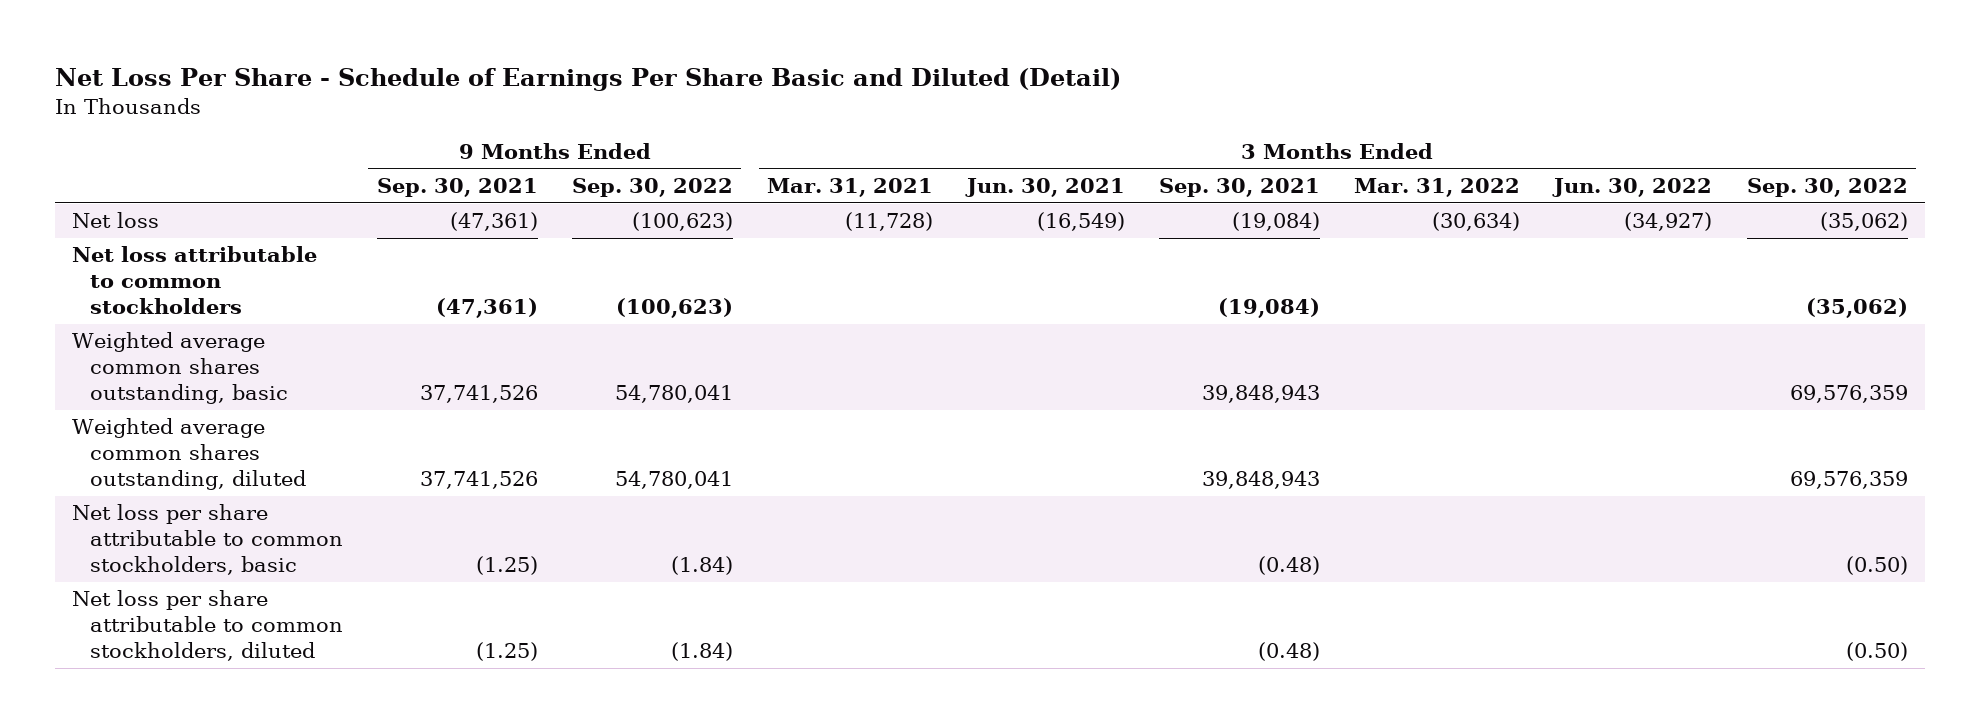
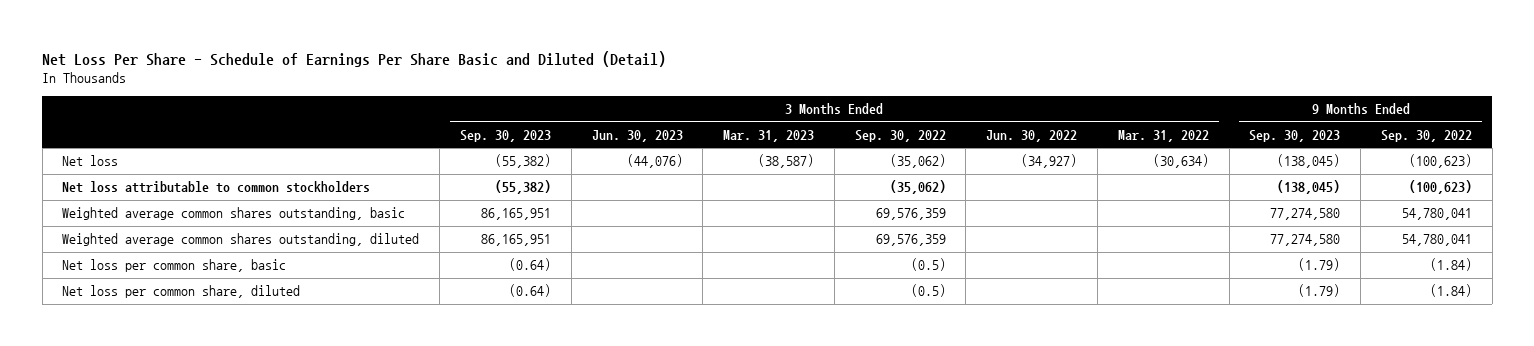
[376,178,538,198] Sep. 30, 2021 -> none
[767,178,934,198] Mar. 31, 2021 -> none
[965,178,1126,198] Jun. 30, 2021 -> none
[1159,178,1321,198] Sep. 30, 2021 -> none
none -> [459,129,551,142] Sep. 30, 2023
none -> [591,129,683,142] Jun. 30, 2023
none -> [723,129,815,142] Mar. 31, 2023
none -> [1249,129,1341,142] Sep. 30, 2023
[71,504,343,576] Net loss per share attributable to common stockholders, basic -> [62,259,287,273] Net loss per common share, basic
[1845,556,1908,576] (0.50) -> [910,258,946,272] (0.5)
[71,590,343,662] Net loss per share attributable to common stockholders, diluted -> [62,285,301,299] Net loss per common share, diluted
[1845,642,1908,662] (0.50) -> [910,284,946,298] (0.5)

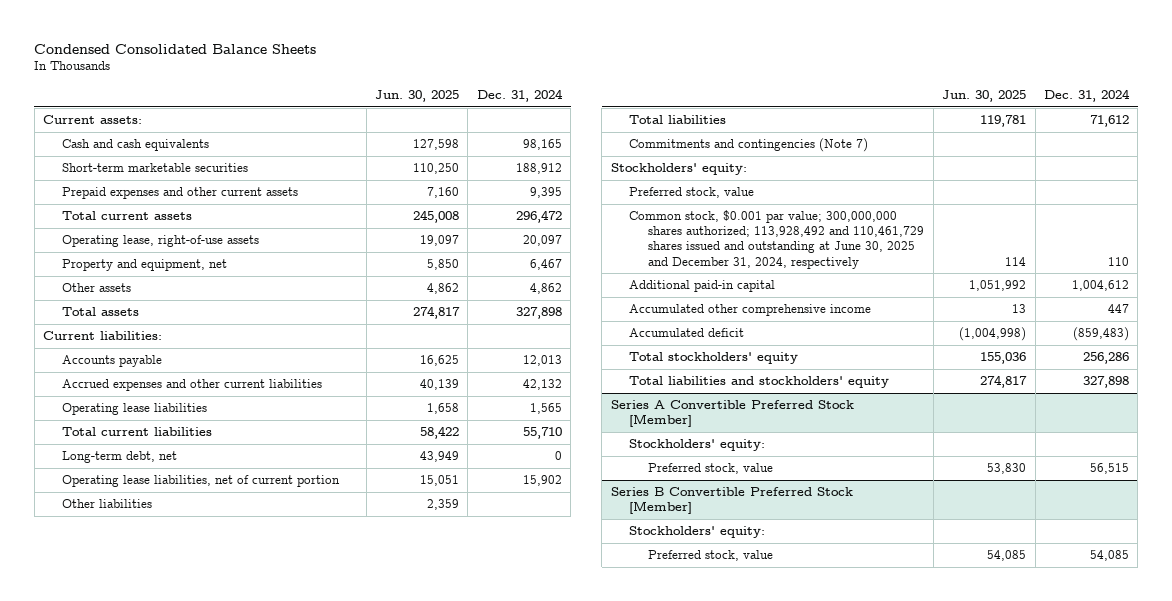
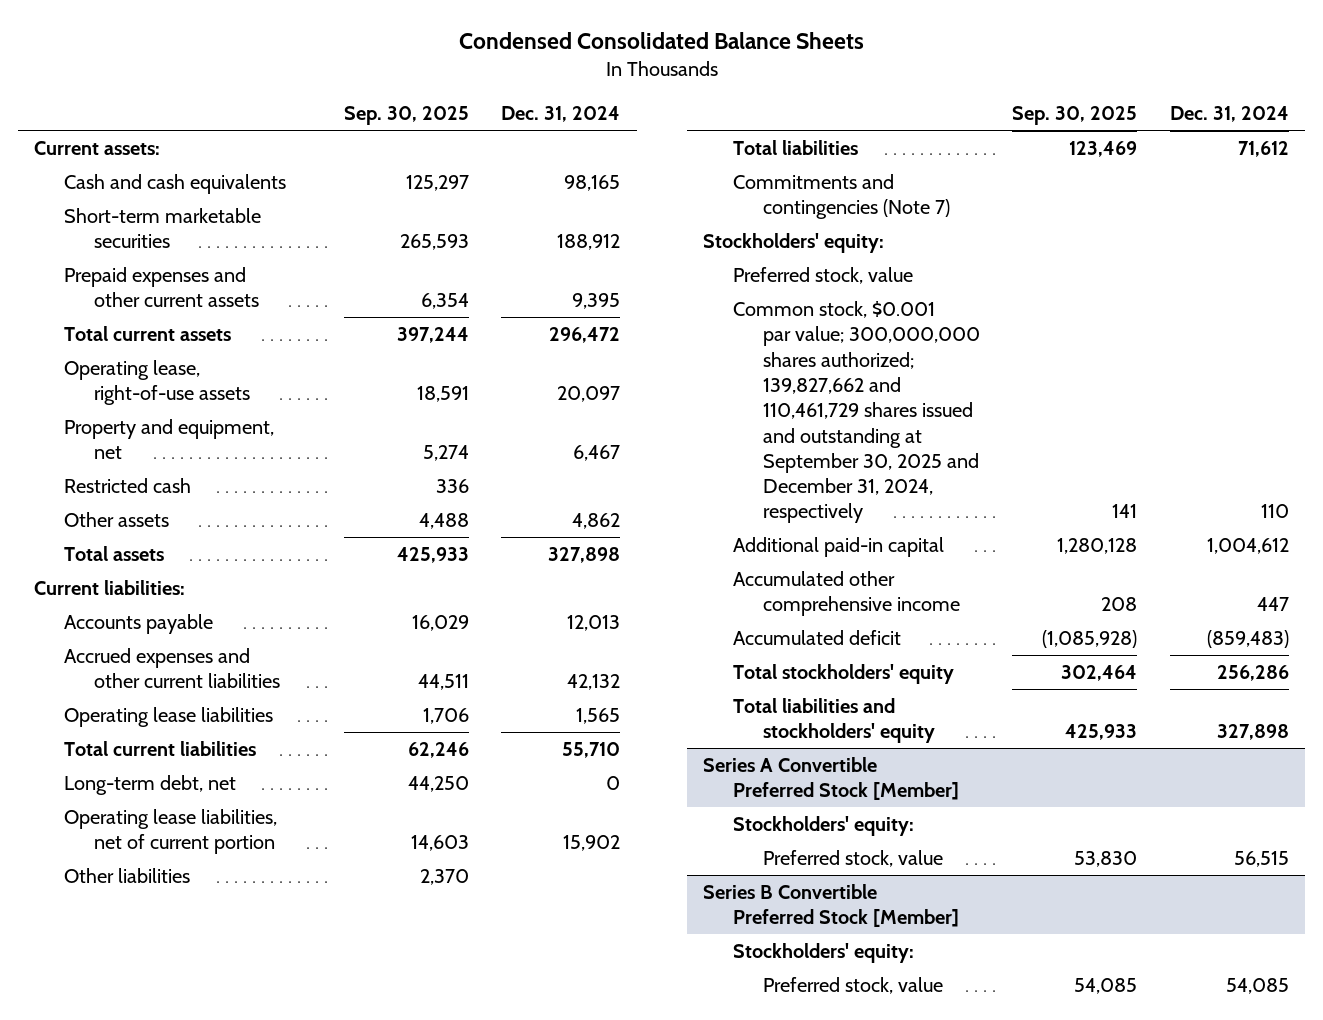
[375,90,460,103] Jun. 30, 2025 -> none
none -> [343,106,469,126] Sep. 30, 2025
none -> [64,477,192,493] Restricted cash
[629,210,925,269] Common stock, $0.001 par value; 300,000,000 shares authorized; 113,928,492 and 110,461,729 shares issued and outstanding at June 30, 2025 and December 31, 2024, respectively -> [732,300,980,524] Common stock, $0.001 par value; 300,000,000 shares authorized; 139,827,662 and 110,461,729 shares issued and outstanding at September 30, 2025 and December 31, 2024, respectively

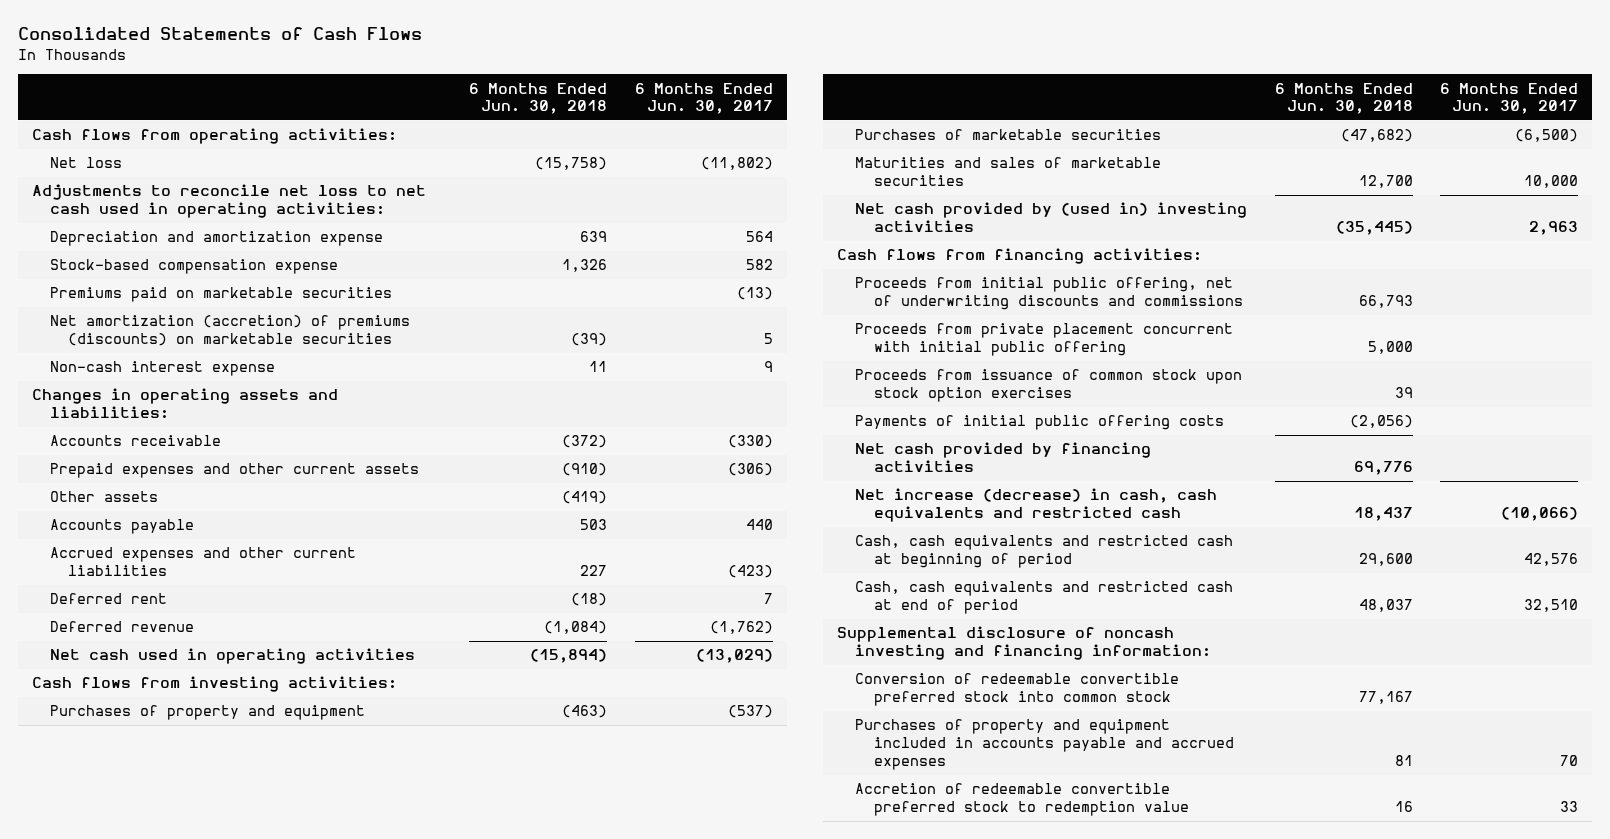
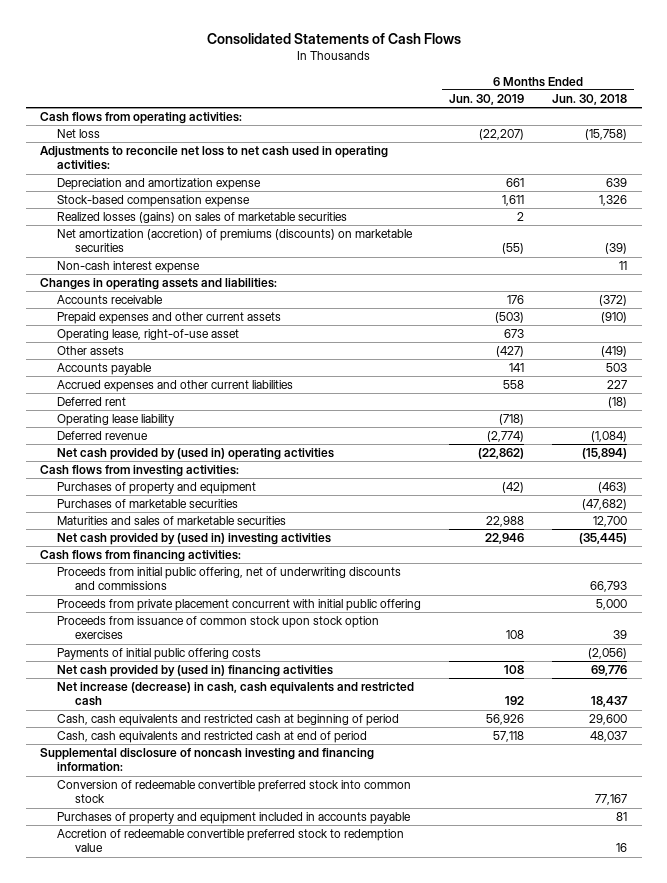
[635,82,774,115] 6 Months Ended Jun. 30, 2017 -> none
none -> [449,94,525,106] Jun. 30, 2019
[49,287,392,303] Premiums paid on marketable securities -> none
none -> [57,212,348,224] Realized losses (gains) on sales of marketable securities
none -> [57,329,240,342] Operating lease, right-of-use asset
none -> [57,414,175,427] Operating lease liability
[49,648,415,665] Net cash used in operating activities -> [57,448,335,461] Net cash provided by (used in) operating activities
[855,442,1152,473] Net cash provided by financing activities -> [57,665,334,678] Net cash provided by (used in) financing activities
[855,719,1234,771] Purchases of property and equipment included in accounts payable and accrued expenses -> [57,812,412,825] Purchases of property and equipment included in accounts payable

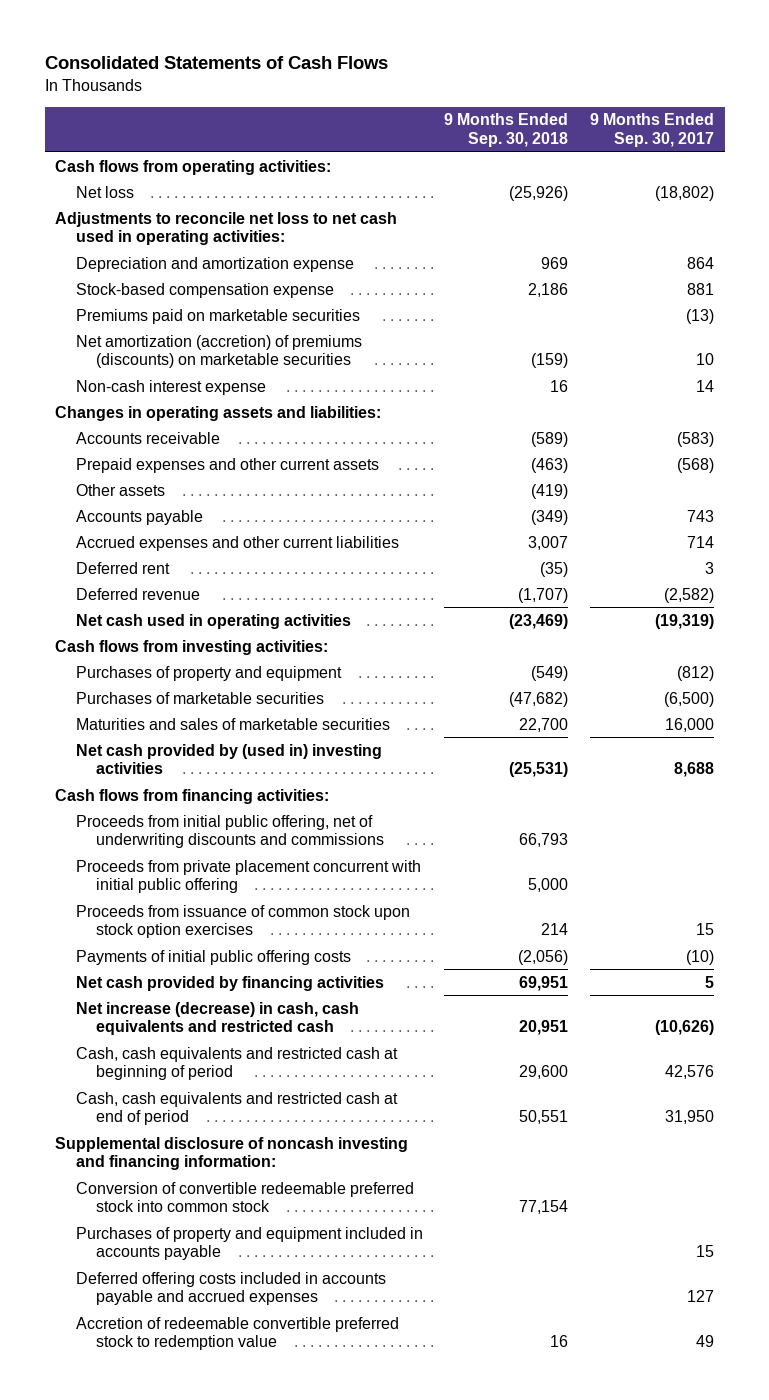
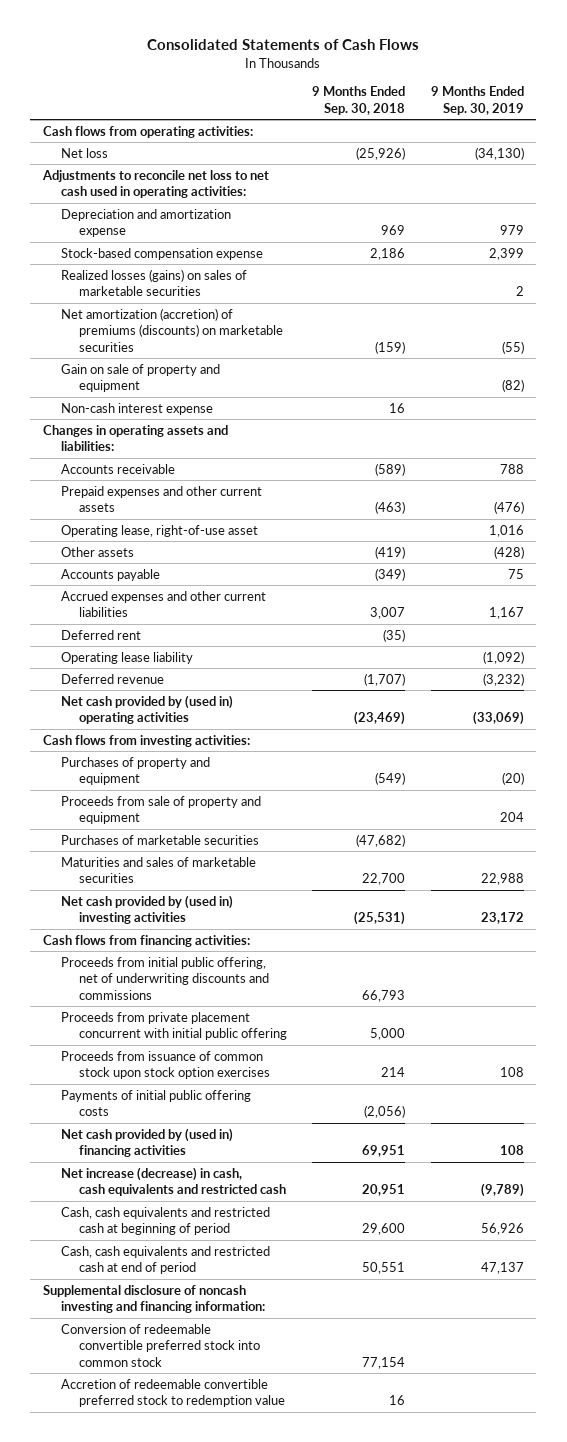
[589,113,714,147] 9 Months Ended Sep. 30, 2017 -> none
none -> [430,86,524,115] 9 Months Ended Sep. 30, 2019
[75,308,360,324] Premiums paid on marketable securities -> none
none -> [60,268,247,297] Realized losses (gains) on sales of marketable securities
none -> [60,363,220,393] Gain on sale of property and equipment
none -> [60,524,258,537] Operating lease, right-of-use asset
none -> [60,651,193,664] Operating lease liability
[75,613,351,629] Net cash used in operating activities -> [60,694,233,725] Net cash provided by (used in) operating activities
none -> [60,795,261,825] Proceeds from sale of property and equipment
[75,975,384,991] Net cash provided by financing activities -> [60,1127,233,1158] Net cash provided by (used in) financing activities
[75,1226,423,1261] Purchases of property and equipment included in accounts payable -> none
[75,1271,386,1306] Deferred offering costs included in accounts payable and accrued expenses -> none
[75,1181,414,1213] Conversion of convertible redeemable preferred stock into common stock -> [60,1323,260,1367] Conversion of redeemable convertible preferred stock into common stock

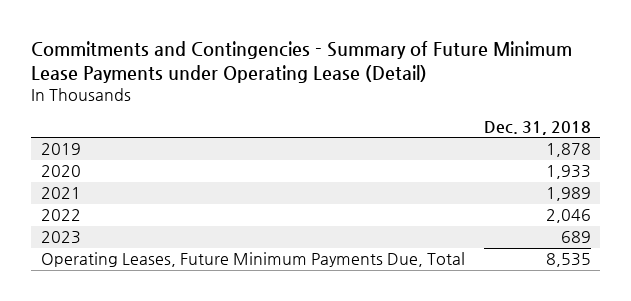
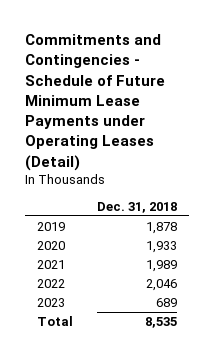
[31,41,573,84] Commitments and Contingencies - Summary of Future Minimum Lease Payments under Operating Lease (Detail) -> [24,34,165,171] Commitments and Contingencies - Schedule of Future Minimum Lease Payments under Operating Leases (Detail)
[40,252,465,268] Operating Leases, Future Minimum Payments Due, Total -> [36,315,73,326] Total

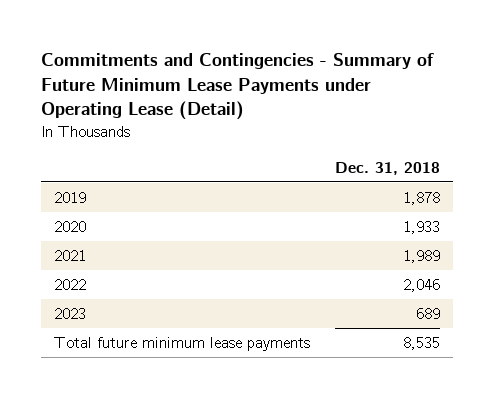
[24,34,165,171] Commitments and Contingencies - Schedule of Future Minimum Lease Payments under Operating Leases (Detail) -> [41,53,435,121] Commitments and Contingencies - Summary of Future Minimum Lease Payments under Operating Lease (Detail)
[36,315,73,326] Total -> [54,337,311,352] Total future minimum lease payments

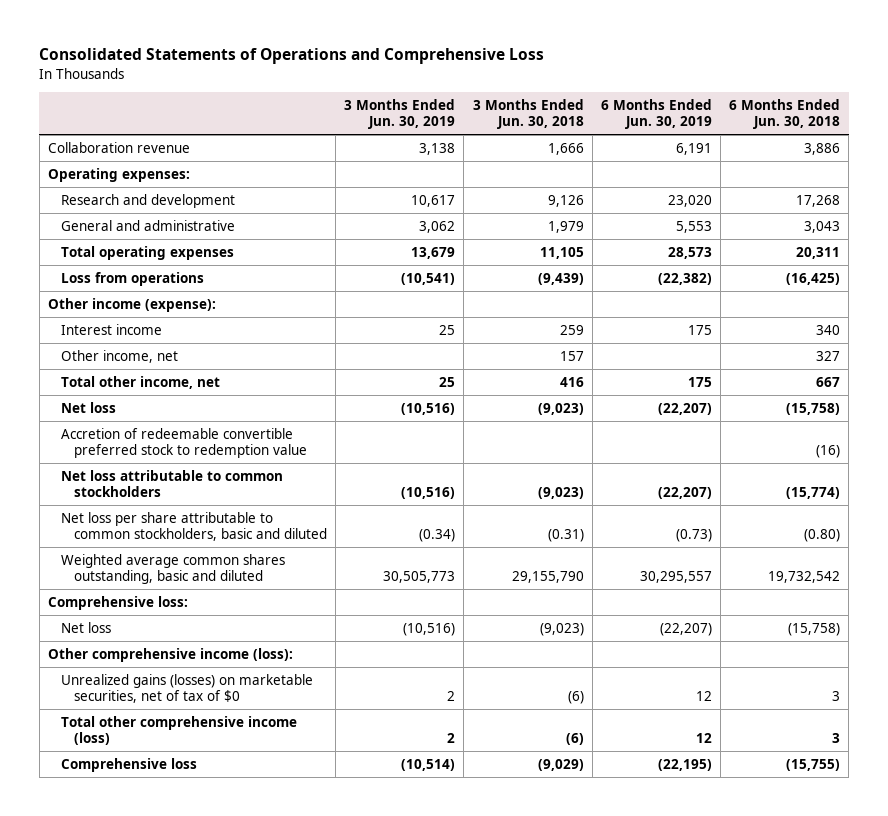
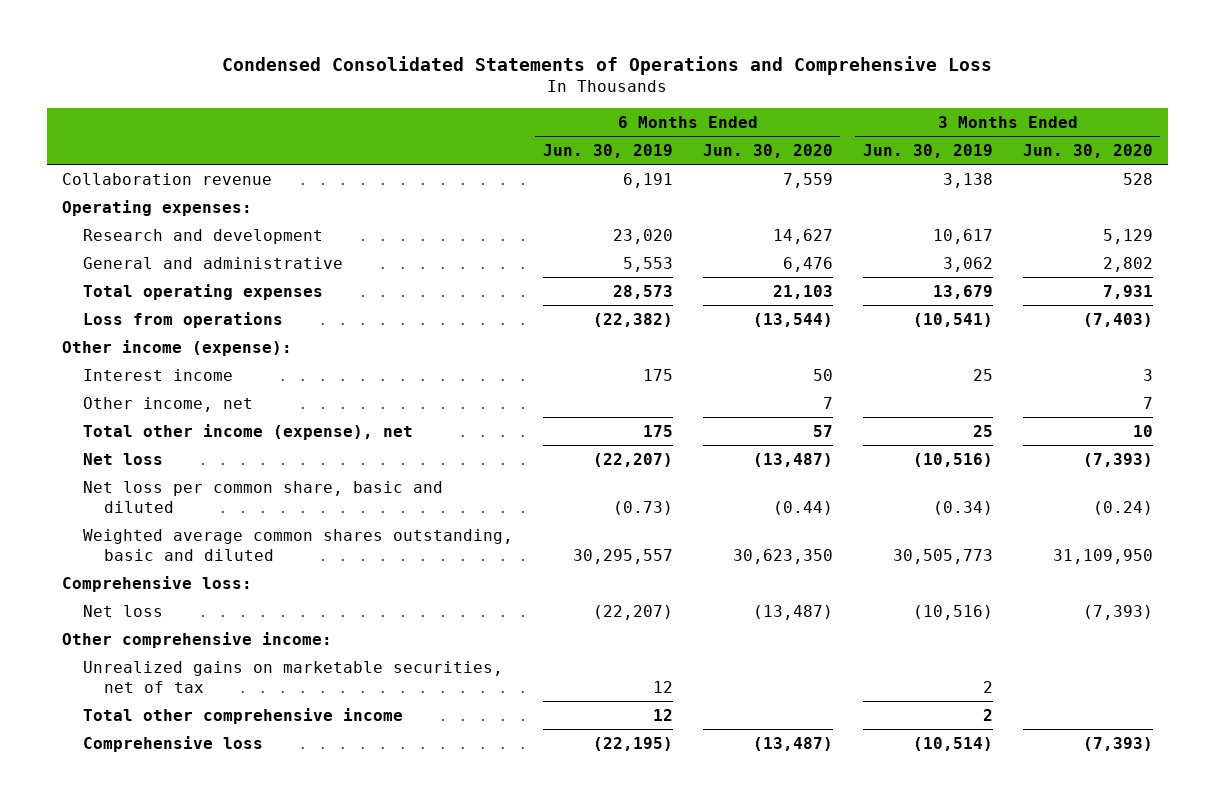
[39,48,545,65] Consolidated Statements of Operations and Comprehensive Loss -> [222,56,993,76] Condensed Consolidated Statements of Operations and Comprehensive Loss
[472,99,584,130] 3 Months Ended Jun. 30, 2018 -> none
[729,99,841,130] 6 Months Ended Jun. 30, 2018 -> none
none -> [702,144,833,159] Jun. 30, 2020
none -> [1022,144,1153,159] Jun. 30, 2020
[60,376,220,390] Total other income, net -> [82,423,413,440] Total other income (expense), net
[60,428,307,458] Accretion of redeemable convertible preferred stock to redemption value -> none
[60,470,283,497] Net loss attributable to common stockholders -> none
[60,512,327,541] Net loss per share attributable to common stockholders, basic and diluted -> [82,480,443,513] Net loss per common share, basic and diluted
[48,648,294,663] Other comprehensive income (loss): -> [61,631,332,648] Other comprehensive income:
[60,674,313,703] Unrealized gains (losses) on marketable securities, net of tax of $0 -> [82,660,503,693] Unrealized gains on marketable securities, net of tax
[60,716,297,745] Total other comprehensive income (loss) -> [82,707,403,724] Total other comprehensive income

